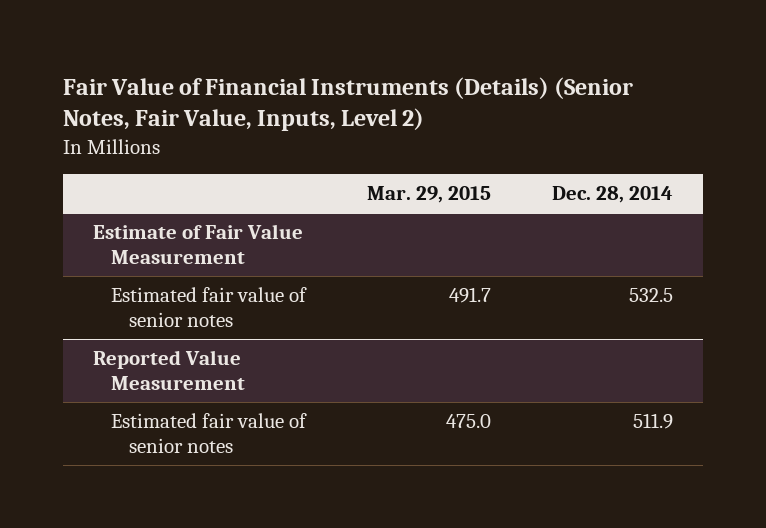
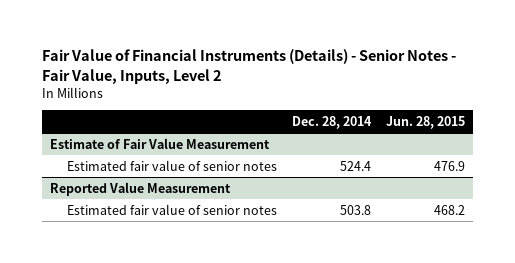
[62,76,633,132] Fair Value of Financial Instruments (Details) (Senior Notes, Fair Value, Inputs, Level 2) -> [42,49,457,84] Fair Value of Financial Instruments (Details) - Senior Notes - Fair Value, Inputs, Level 2
[367,186,492,204] Mar. 29, 2015 -> none
none -> [386,115,466,129] Jun. 28, 2015
[628,287,673,302] 532.5 -> [340,160,372,171] 524.4
[632,412,673,429] 511.9 -> [340,204,372,215] 503.8

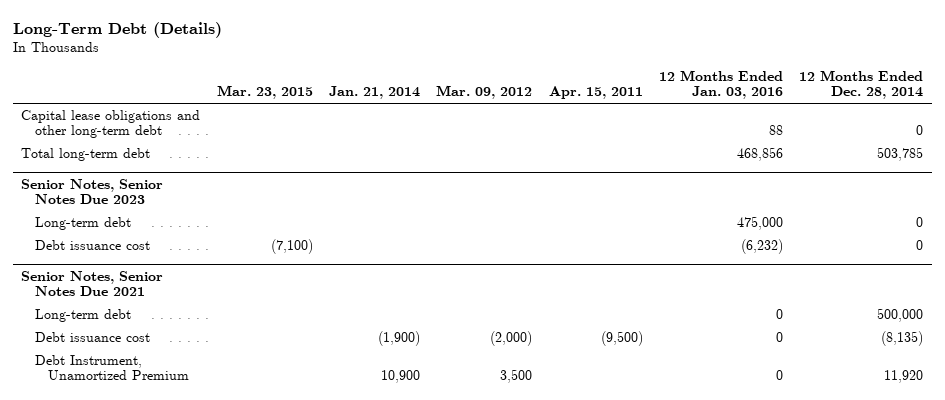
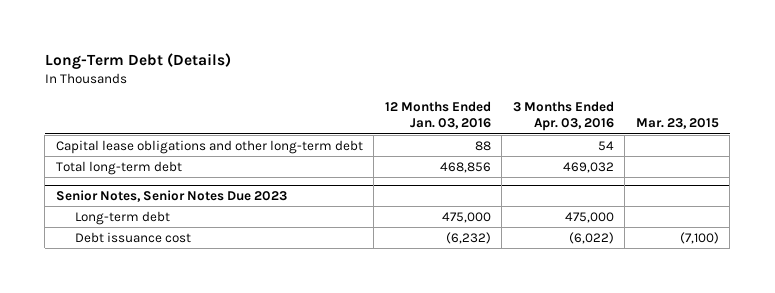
[329,86,421,100] Jan. 21, 2014 -> none
[436,85,533,100] Mar. 09, 2012 -> none
[548,86,643,100] Apr. 15, 2011 -> none
[799,70,924,100] 12 Months Ended Dec. 28, 2014 -> none
none -> [512,101,614,132] 3 Months Ended Apr. 03, 2016
[21,270,164,296] Senior Notes, Senior Notes Due 2021 -> none
[34,308,131,322] Long-term debt -> none
[34,331,150,342] Debt issuance cost -> none
[34,354,190,381] Debt Instrument, Unamortized Premium -> none

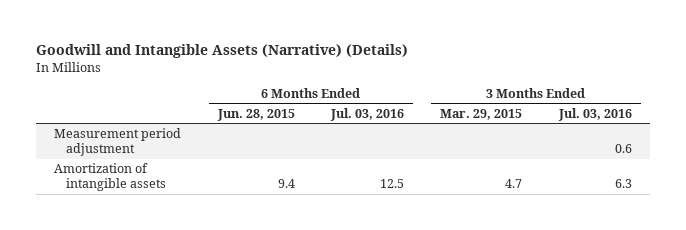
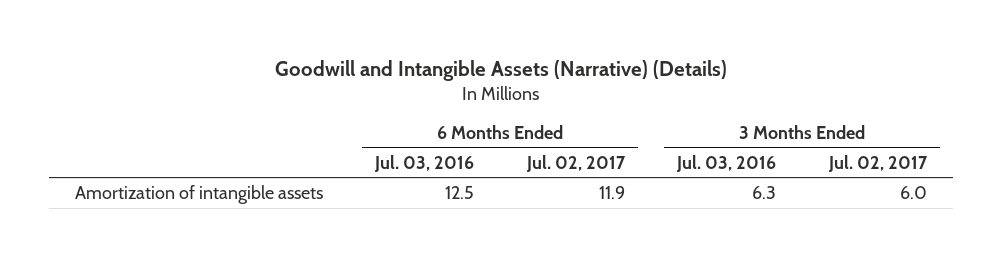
[216,108,295,121] Jun. 28, 2015 -> none
[440,108,523,120] Mar. 29, 2015 -> none
none -> [525,154,626,172] Jul. 02, 2017
none -> [827,154,928,172] Jul. 02, 2017
[54,128,182,157] Measurement period adjustment -> none

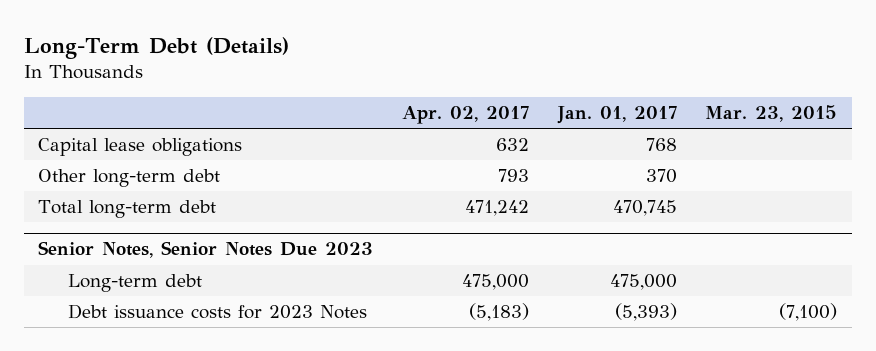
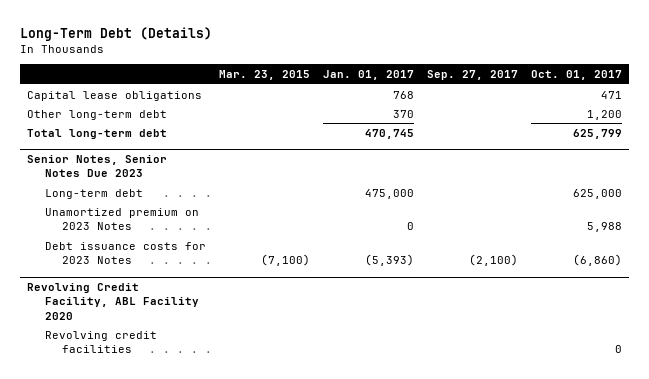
[402,106,530,125] Apr. 02, 2017 -> none
none -> [427,69,519,80] Sep. 27, 2017
none -> [531,69,623,80] Oct. 01, 2017
none -> [44,207,199,231] Unamortized premium on 2023 Notes
none -> [26,282,199,320] Revolving Credit Facility, ABL Facility 2020
none -> [44,330,157,354] Revolving credit facilities

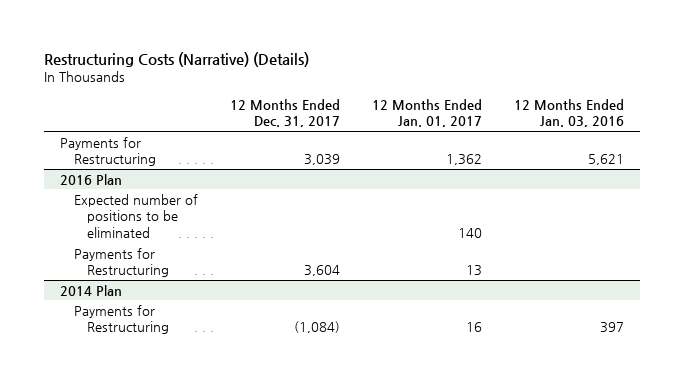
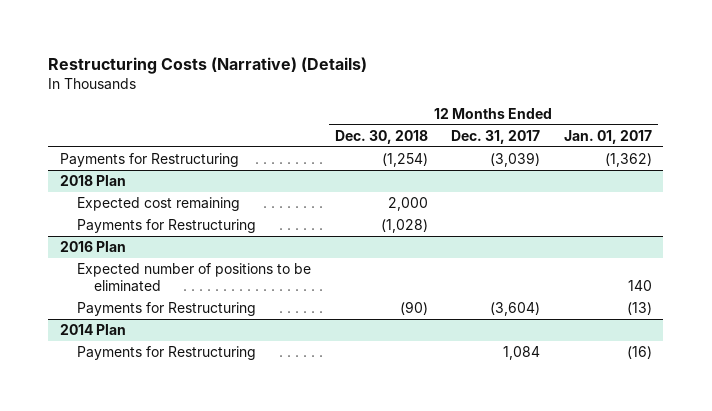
[514,98,625,128] 12 Months Ended Jan. 03, 2016 -> none
none -> [334,129,428,144] Dec. 30, 2018
[303,154,340,166] 3,039 -> [490,152,541,168] (3,039)
[445,154,482,166] 1,362 -> [604,153,652,168] (1,362)
none -> [59,175,126,187] 2018 Plan
none -> [77,197,241,212] Expected cost remaining
none -> [77,219,257,234] Payments for Restructuring
[303,265,340,277] 3,604 -> [490,302,541,317] (3,604)
[465,265,482,277] 13 -> [626,302,652,316] (13)
[293,321,340,334] (1,084) -> [503,346,541,361] 1,084
[465,322,482,333] 16 -> [626,346,652,360] (16)

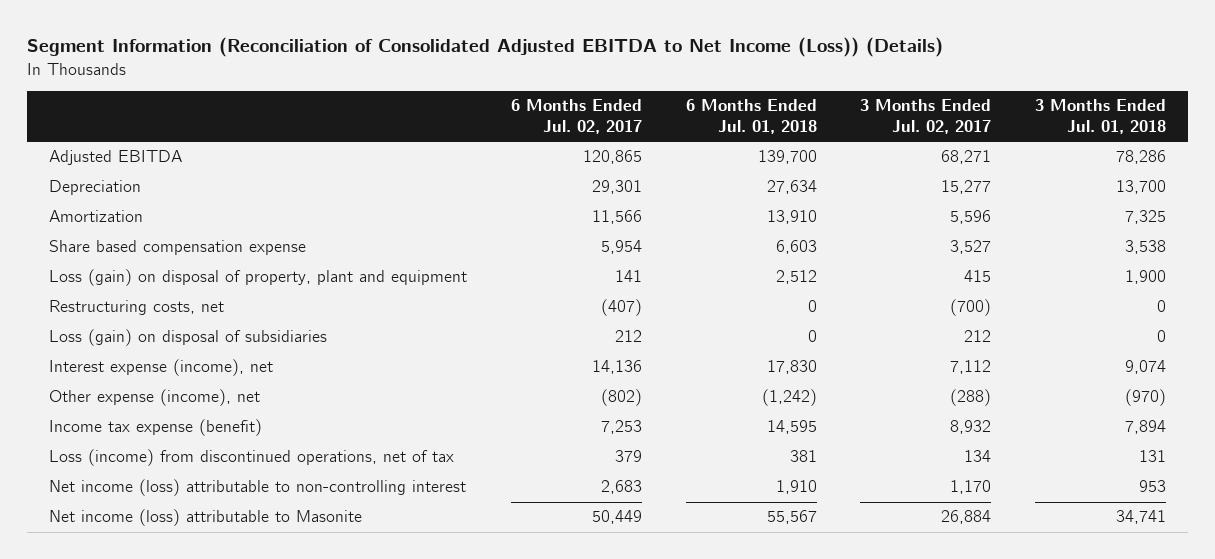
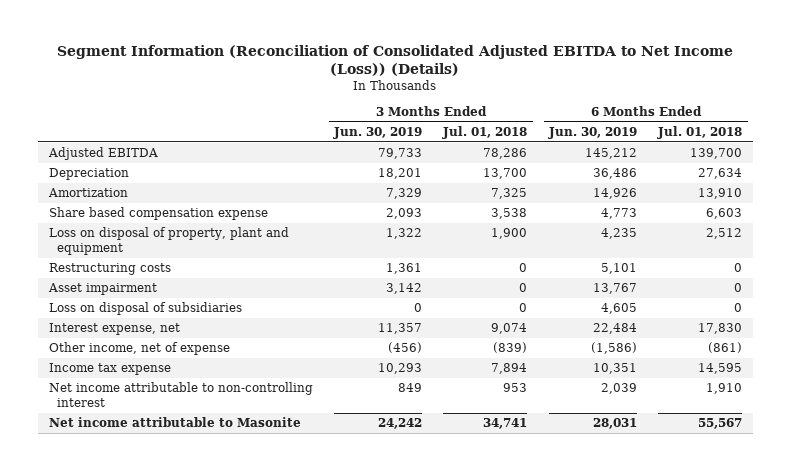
[510,99,642,135] 6 Months Ended Jul. 02, 2017 -> none
[860,99,992,135] 3 Months Ended Jul. 02, 2017 -> none
none -> [332,127,422,140] Jun. 30, 2019
none -> [547,127,637,140] Jun. 30, 2019
[49,449,455,467] Loss (income) from discontinued operations, net of tax -> none
[49,269,468,287] Loss (gain) on disposal of property, plant and equipment -> [48,227,289,256] Loss on disposal of property, plant and equipment
[49,300,225,316] Restructuring costs, net -> [48,263,171,276] Restructuring costs
none -> [47,283,157,296] Asset impairment
[49,329,328,347] Loss (gain) on disposal of subsidiaries -> [48,302,242,316] Loss on disposal of subsidiaries
[49,359,274,377] Interest expense (income), net -> [48,323,180,336] Interest expense, net
[49,389,261,407] Other expense (income), net -> [48,342,230,356] Other income, net of expense
[761,389,817,407] (1,242) -> [708,342,743,354] (861)
[1125,389,1167,407] (970) -> [493,342,528,354] (839)
[49,419,263,437] Income tax expense (benefit) -> [48,363,171,376] Income tax expense
[49,479,467,497] Net income (loss) attributable to non-controlling interest -> [48,382,313,408] Net income attributable to non-controlling interest
[49,509,363,527] Net income (loss) attributable to Masonite -> [48,417,301,428] Net income attributable to Masonite

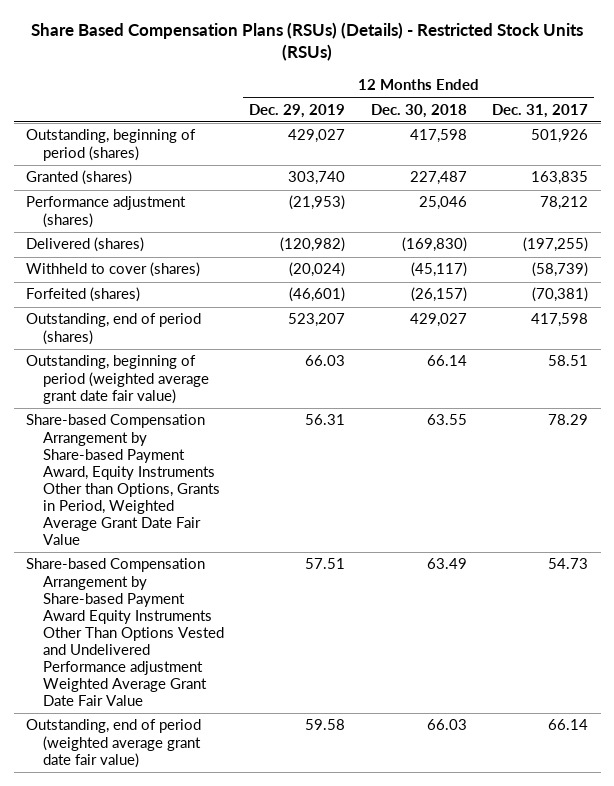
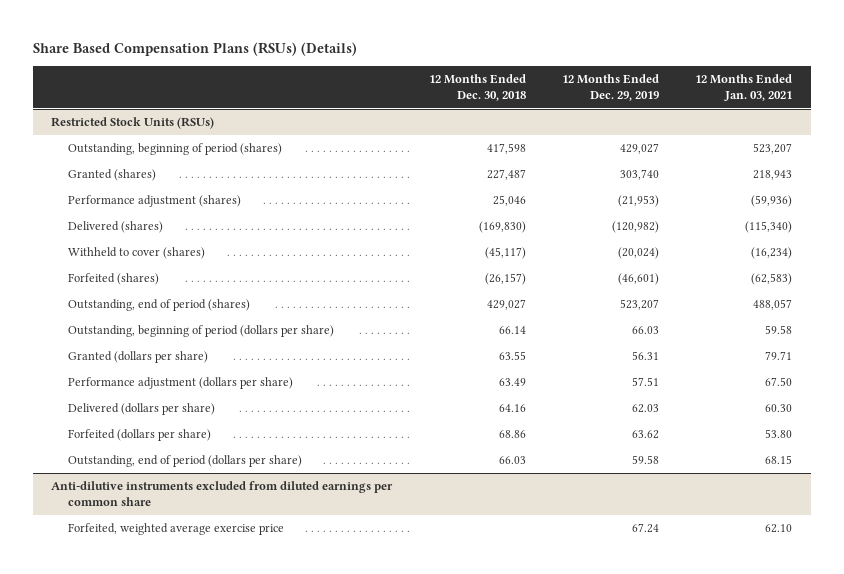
[31,21,584,62] Share Based Compensation Plans (RSUs) (Details) - Restricted Stock Units (RSUs) -> [33,41,358,56] Share Based Compensation Plans (RSUs) (Details)
[492,103,589,118] Dec. 31, 2017 -> none
none -> [695,73,793,101] 12 Months Ended Jan. 03, 2021
none -> [51,117,215,130] Restricted Stock Units (RSUs)
[26,355,209,404] Outstanding, beginning of period (weighted average grant date fair value) -> [68,325,335,338] Outstanding, beginning of period (dollars per share)
[26,414,220,545] Share-based Compensation Arrangement by Share-based Payment Award, Equity Instruments Other than Options, Grants in Period, Weighted Average Grant Date Fair Value -> [68,351,209,364] Granted (dollars per share)
[26,558,224,706] Share-based Compensation Arrangement by Share-based Payment Award Equity Instruments Other Than Options Vested and Undelivered Performance adjustment Weighted Average Grant Date Fair Value -> [68,377,294,390] Performance adjustment (dollars per share)
none -> [68,403,216,416] Delivered (dollars per share)
none -> [68,429,212,442] Forfeited (dollars per share)
[26,719,202,768] Outstanding, end of period (weighted average grant date fair value) -> [68,455,303,468] Outstanding, end of period (dollars per share)
none -> [51,481,394,507] Anti-dilutive instruments excluded from diluted earnings per common share
none -> [68,523,285,536] Forfeited, weighted average exercise price

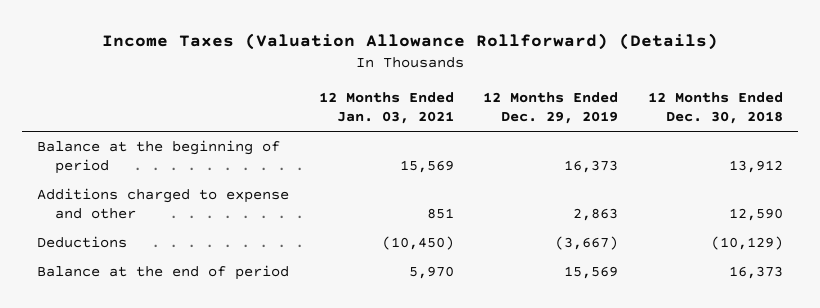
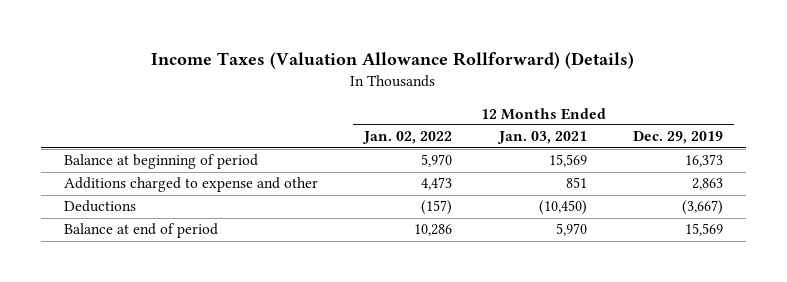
[648,92,784,124] 12 Months Ended Dec. 30, 2018 -> none
none -> [362,131,453,145] Jan. 02, 2022
[37,140,281,175] Balance at the beginning of period -> [64,154,259,170] Balance at beginning of period
[37,265,290,281] Balance at the end of period -> [64,223,219,239] Balance at end of period

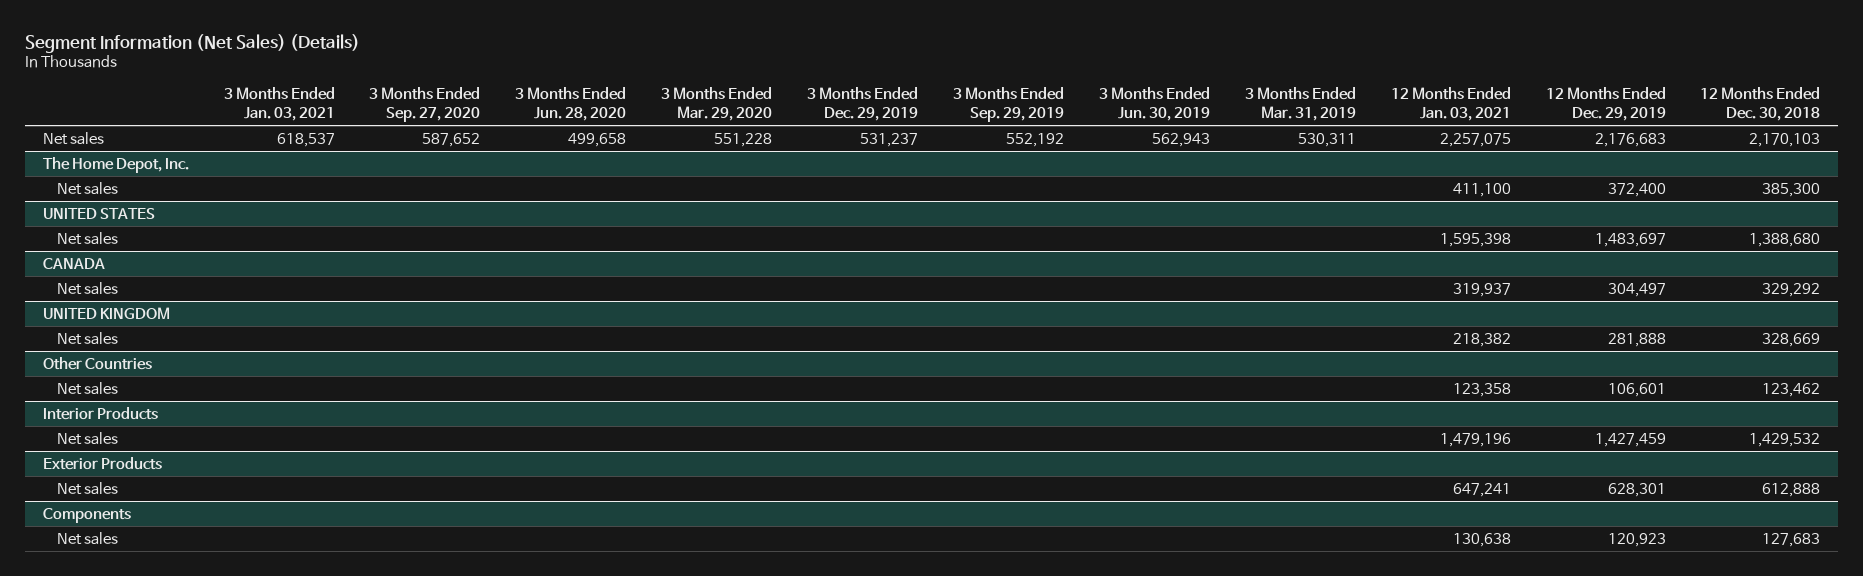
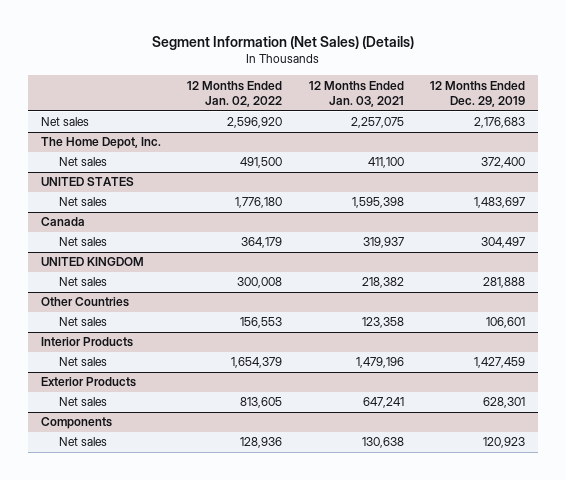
[223,87,335,121] 3 Months Ended Jan. 03, 2021 -> none
[369,87,481,122] 3 Months Ended Sep. 27, 2020 -> none
[515,87,627,121] 3 Months Ended Jun. 28, 2020 -> none
[661,87,773,121] 3 Months Ended Mar. 29, 2020 -> none
[807,87,919,121] 3 Months Ended Dec. 29, 2019 -> none
[953,87,1065,122] 3 Months Ended Sep. 29, 2019 -> none
[1098,87,1210,121] 3 Months Ended Jun. 30, 2019 -> none
[1244,87,1356,121] 3 Months Ended Mar. 31, 2019 -> none
[1700,87,1821,121] 12 Months Ended Dec. 30, 2018 -> none
none -> [187,80,283,108] 12 Months Ended Jan. 02, 2022
[42,257,105,269] CANADA -> [40,217,85,227] Canada

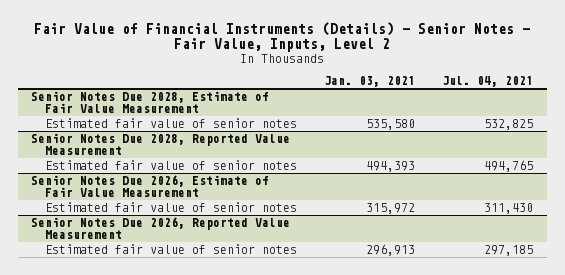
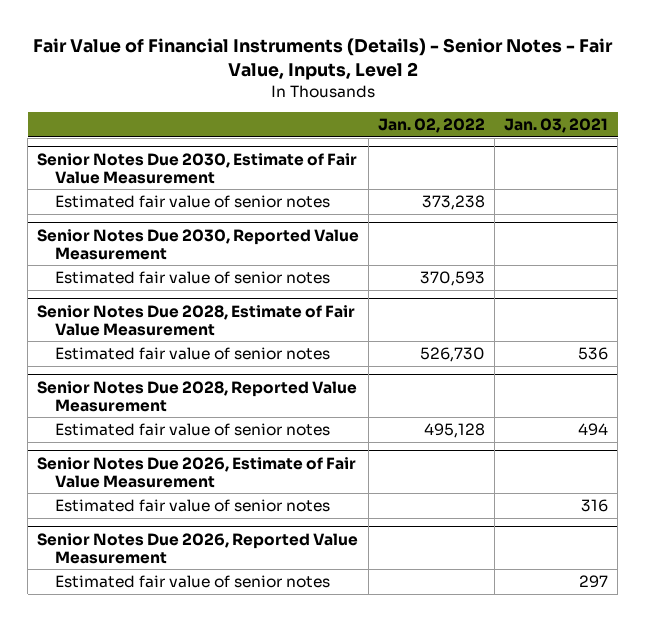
[442,76,534,88] Jul. 04, 2021 -> none
none -> [378,118,486,134] Jan. 02, 2022
none -> [37,152,358,184] Senior Notes Due 2030, Estimate of Fair Value Measurement
none -> [54,195,330,209] Estimated fair value of senior notes
none -> [37,228,360,260] Senior Notes Due 2030, Reported Value Measurement
none -> [54,271,330,285] Estimated fair value of senior notes
[366,119,416,131] 535,580 -> [578,347,609,361] 536
[366,161,416,173] 494,393 -> [578,423,609,437] 494
[366,203,416,215] 315,972 -> [581,499,609,513] 316
[366,244,416,257] 296,913 -> [579,575,609,589] 297

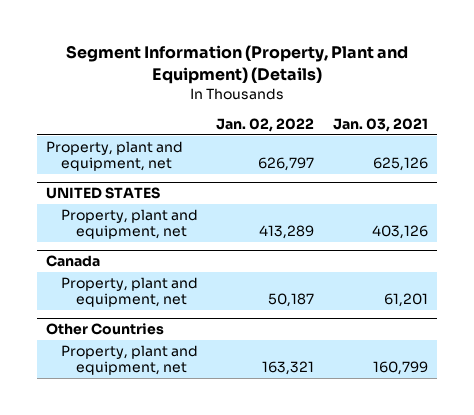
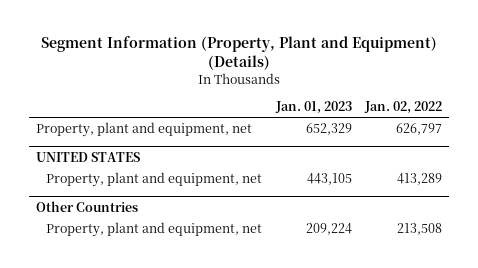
[332,117,428,132] Jan. 03, 2021 -> none
none -> [274,101,352,115] Jan. 01, 2023
[46,255,101,268] Canada -> none
[60,277,198,308] Property, plant and equipment, net -> none
[262,361,315,376] 163,321 -> [397,223,443,236] 213,508

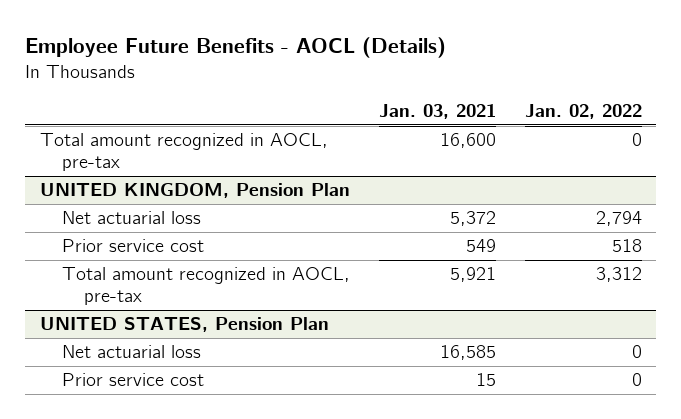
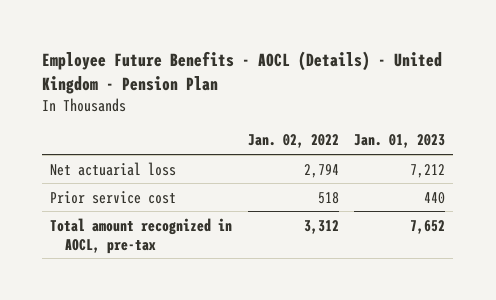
[25,37,447,59] Employee Future Benefits - AOCL (Details) -> [42,51,443,94] Employee Future Benefits - AOCL (Details) - United Kingdom - Pension Plan
[378,103,496,119] Jan. 03, 2021 -> none
none -> [354,134,446,149] Jan. 01, 2023
[39,133,328,172] Total amount recognized in AOCL, pre-tax -> none
[39,183,350,199] UNITED KINGDOM, Pension Plan -> none
[39,317,329,333] UNITED STATES, Pension Plan -> none
[61,345,201,359] Net actuarial loss -> none
[61,373,204,387] Prior service cost -> none

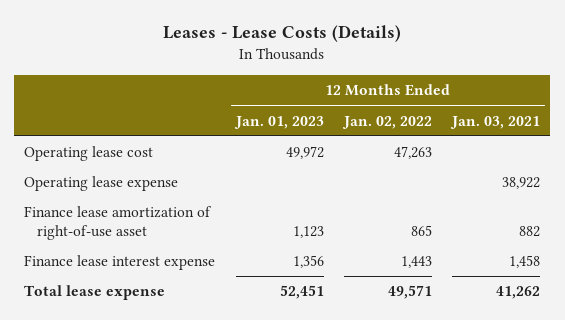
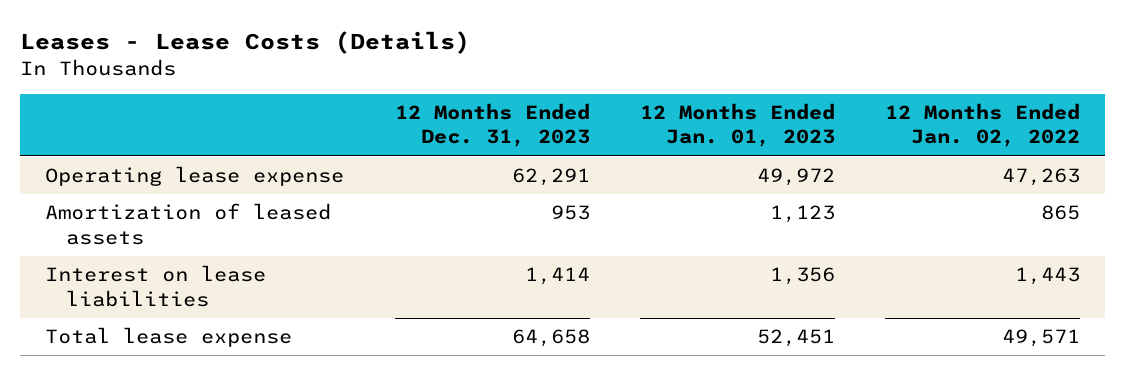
[450,115,541,129] Jan. 03, 2021 -> none
none -> [394,103,590,148] 12 Months Ended Dec. 31, 2023
[24,176,179,192] Operating lease expense -> none
[24,146,154,162] Operating lease cost -> [45,166,345,187] Operating lease expense
[24,206,213,240] Finance lease amortization of right-of-use asset -> [45,203,332,245] Amortization of leased assets
[24,255,216,271] Finance lease interest expense -> [45,265,267,307] Interest on lease liabilities

